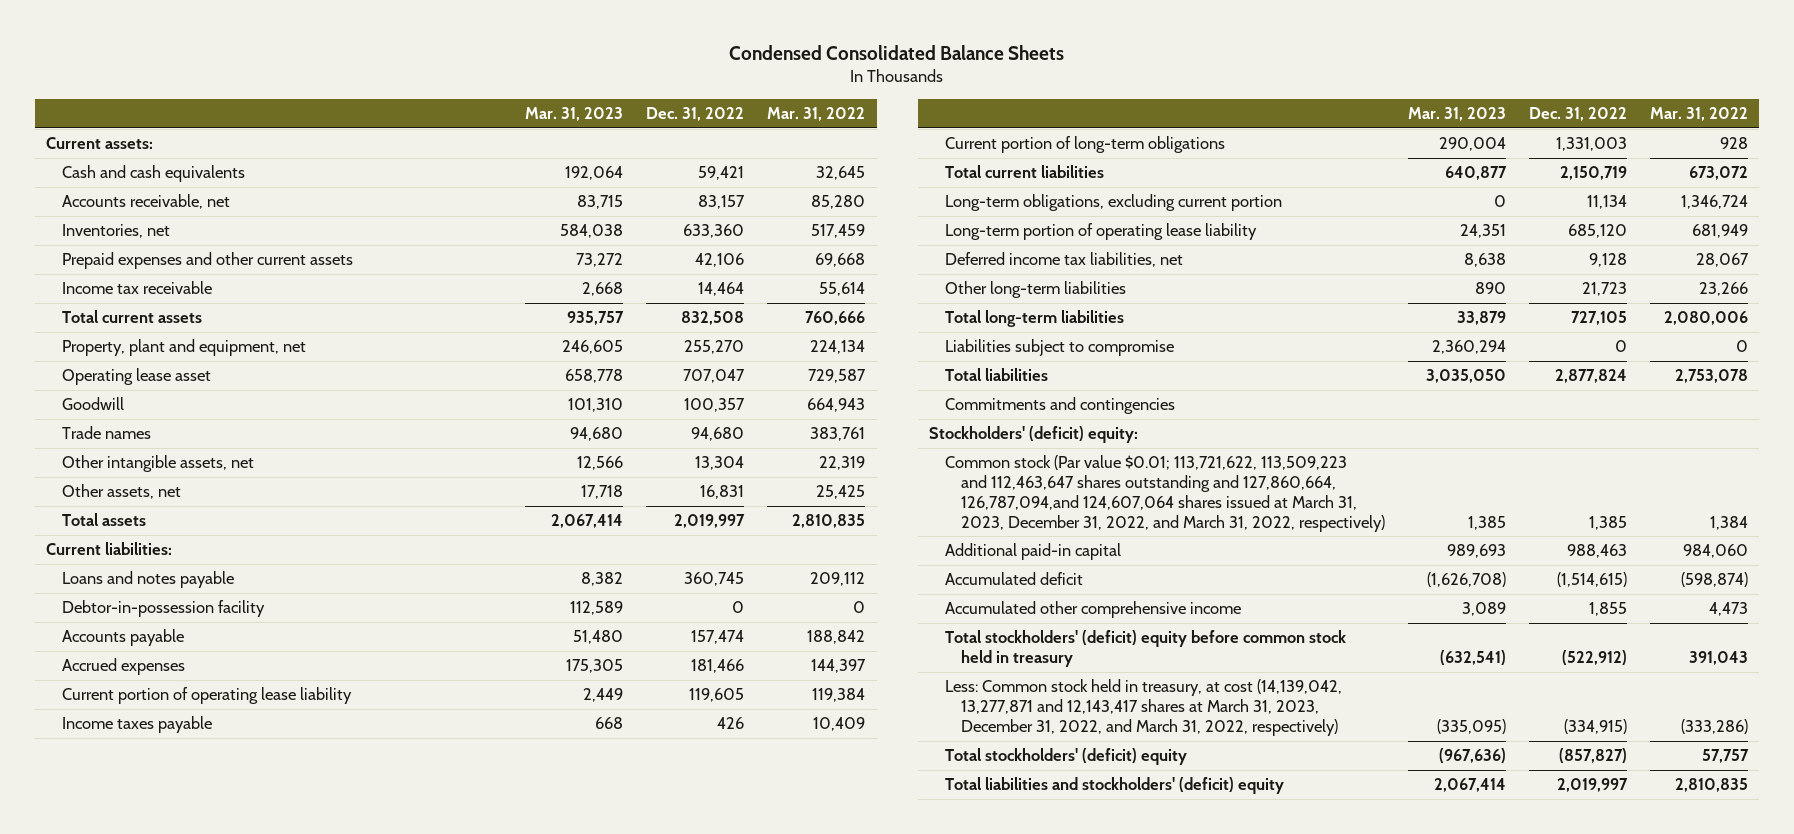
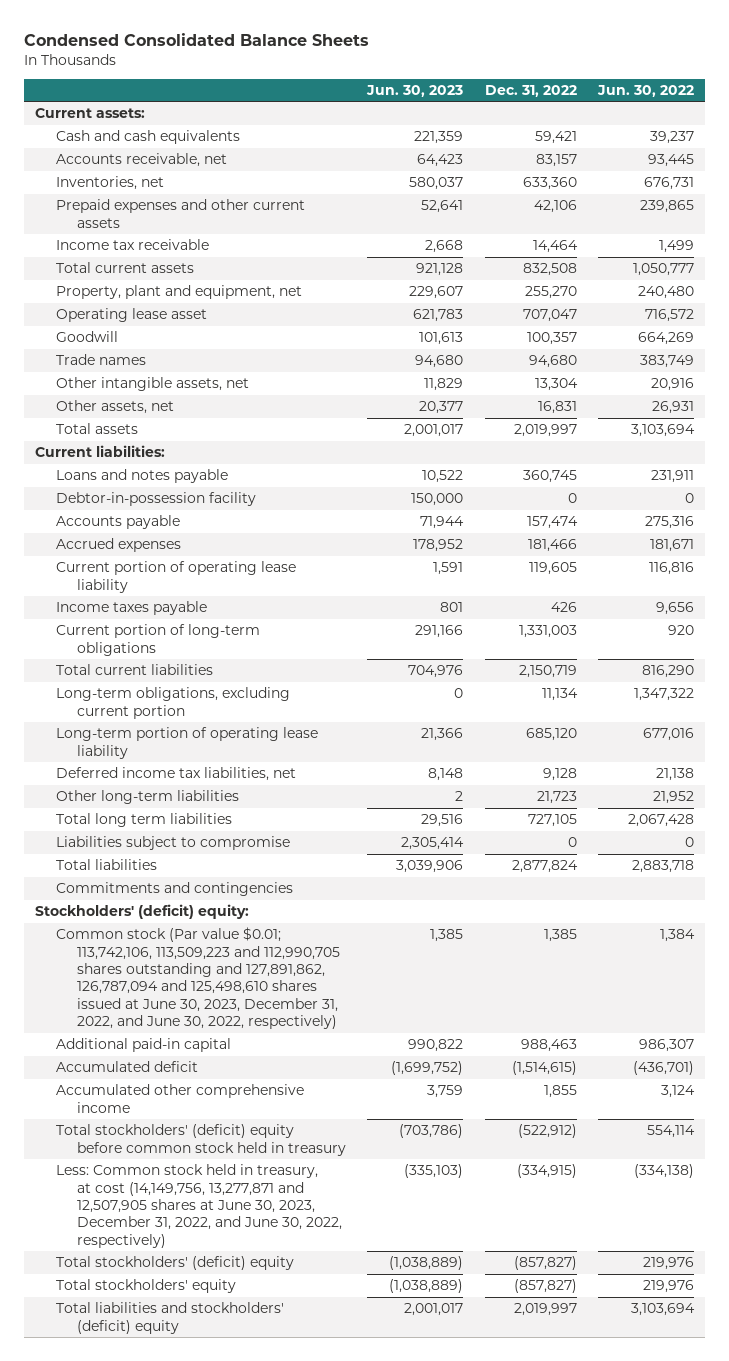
[524,106,623,121] Mar. 31, 2023 -> none
[767,106,866,121] Mar. 31, 2022 -> none
none -> [366,84,464,97] Jun. 30, 2023
none -> [597,84,695,97] Jun. 30, 2022
[944,310,1124,328] Total long-term liabilities -> [55,813,232,828] Total long term liabilities
[944,455,1385,532] Common stock (Par value $0.01; 113,721,622, 113,509,223 and 112,463,647 shares outstanding and 127,860,664, 126,787,094,and 124,607,064 shares issued at March 31, 2023, December 31, 2022, and March 31, 2022, respectively) -> [55,927,340,1030] Common stock (Par value $0.01; 113,742,106, 113,509,223 and 112,990,705 shares outstanding and 127,891,862, 126,787,094 and 125,498,610 shares issued at June 30, 2023, December 31, 2022, and June 30, 2022, respectively)
[944,679,1342,736] Less: Common stock held in treasury, at cost (14,139,042, 13,277,871 and 12,143,417 shares at March 31, 2023, December 31, 2022, and March 31, 2022, respectively) -> [55,1164,342,1248] Less: Common stock held in treasury, at cost (14,149,756, 13,277,871 and 12,507,905 shares at June 30, 2023, December 31, 2022, and June 30, 2022, respectively)
none -> [55,1279,236,1294] Total stockholders' equity

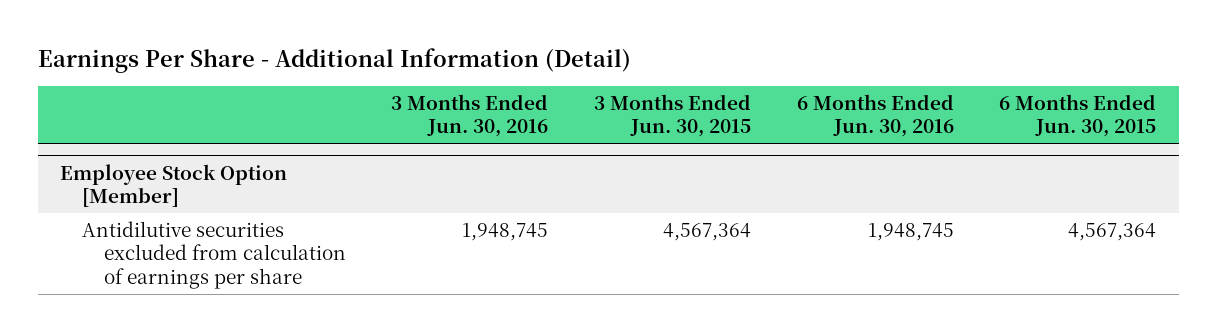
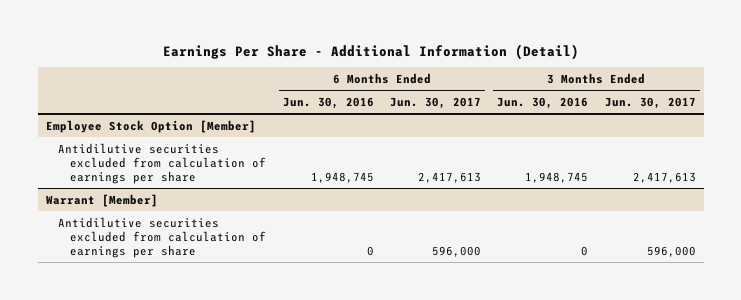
[594,93,752,138] 3 Months Ended Jun. 30, 2015 -> none
[999,93,1157,138] 6 Months Ended Jun. 30, 2015 -> none
none -> [390,96,482,109] Jun. 30, 2017
none -> [604,96,696,109] Jun. 30, 2017
none -> [45,193,158,207] Warrant [Member]
none -> [58,216,267,258] Antidilutive securities excluded from calculation of earnings per share

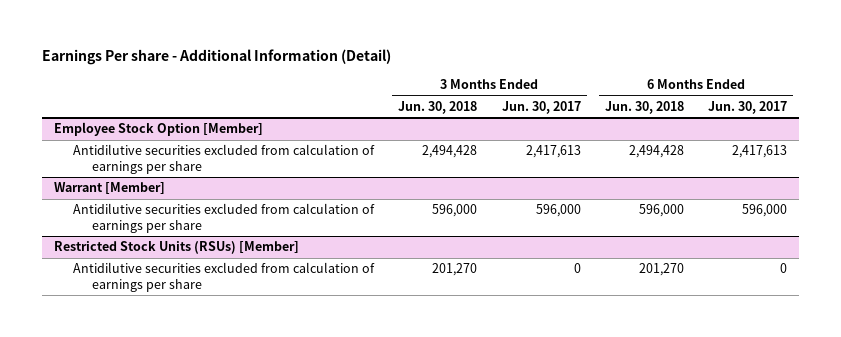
[162,43,579,60] Earnings Per Share - Additional Information (Detail) -> [42,49,392,66] Earnings Per share - Additional Information (Detail)
[282,96,374,109] Jun. 30, 2016 -> none
[497,96,589,109] Jun. 30, 2016 -> none
none -> [398,100,478,114] Jun. 30, 2018
none -> [604,100,684,114] Jun. 30, 2018
none -> [54,241,300,255] Restricted Stock Units (RSUs) [Member]
none -> [73,262,376,292] Antidilutive securities excluded from calculation of earnings per share

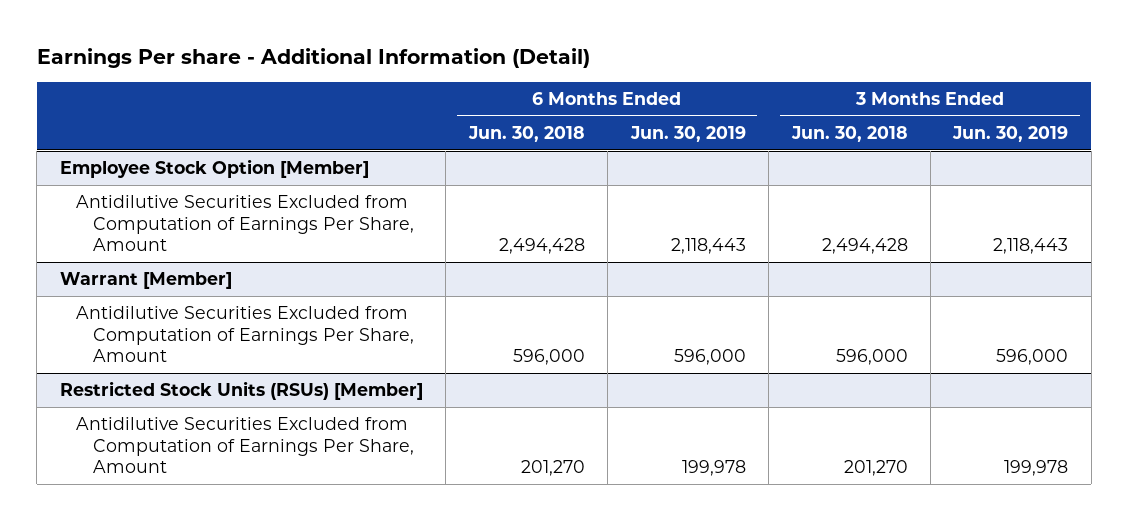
[501,100,581,114] Jun. 30, 2017 -> none
[707,100,787,114] Jun. 30, 2017 -> none
none -> [629,125,746,142] Jun. 30, 2019
none -> [952,125,1069,142] Jun. 30, 2019
[73,144,376,174] Antidilutive securities excluded from calculation of earnings per share -> [76,195,415,252] Antidilutive Securities Excluded from Computation of Earnings Per Share, Amount
[73,203,376,233] Antidilutive securities excluded from calculation of earnings per share -> [76,306,415,363] Antidilutive Securities Excluded from Computation of Earnings Per Share, Amount
[73,262,376,292] Antidilutive securities excluded from calculation of earnings per share -> [76,417,415,474] Antidilutive Securities Excluded from Computation of Earnings Per Share, Amount

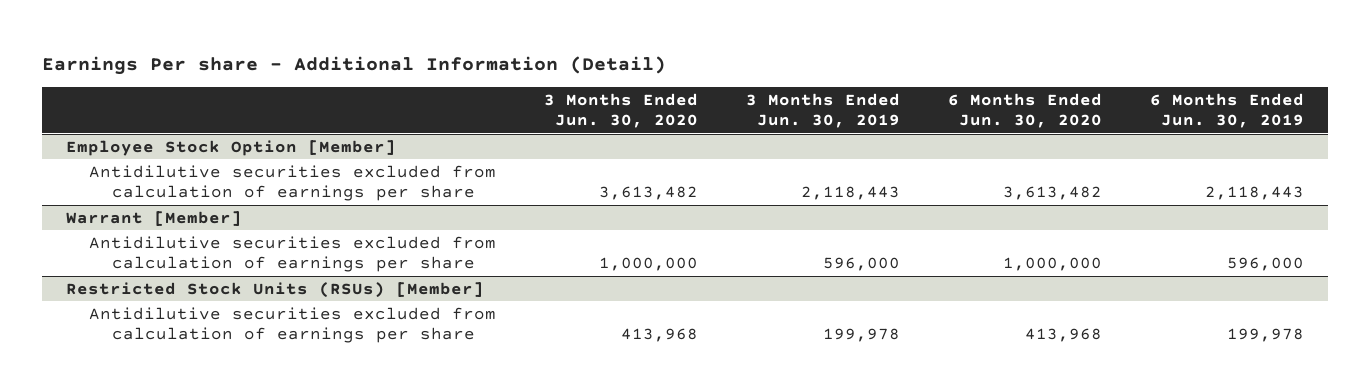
[467,125,585,142] Jun. 30, 2018 -> none
[790,125,908,142] Jun. 30, 2018 -> none
none -> [544,92,699,129] 3 Months Ended Jun. 30, 2020
none -> [948,92,1103,129] 6 Months Ended Jun. 30, 2020
[76,195,415,252] Antidilutive Securities Excluded from Computation of Earnings Per Share, Amount -> [89,164,497,202] Antidilutive securities excluded from calculation of earnings per share
[76,306,415,363] Antidilutive Securities Excluded from Computation of Earnings Per Share, Amount -> [89,235,497,273] Antidilutive securities excluded from calculation of earnings per share
[76,417,415,474] Antidilutive Securities Excluded from Computation of Earnings Per Share, Amount -> [89,306,497,344] Antidilutive securities excluded from calculation of earnings per share

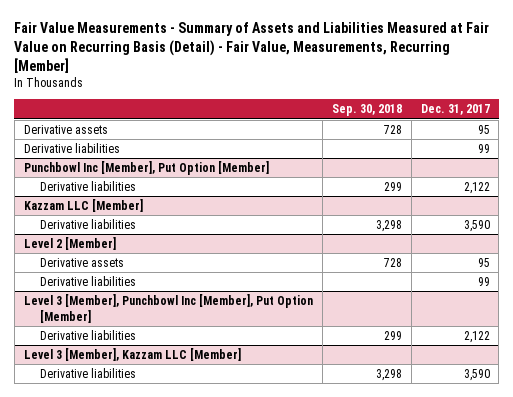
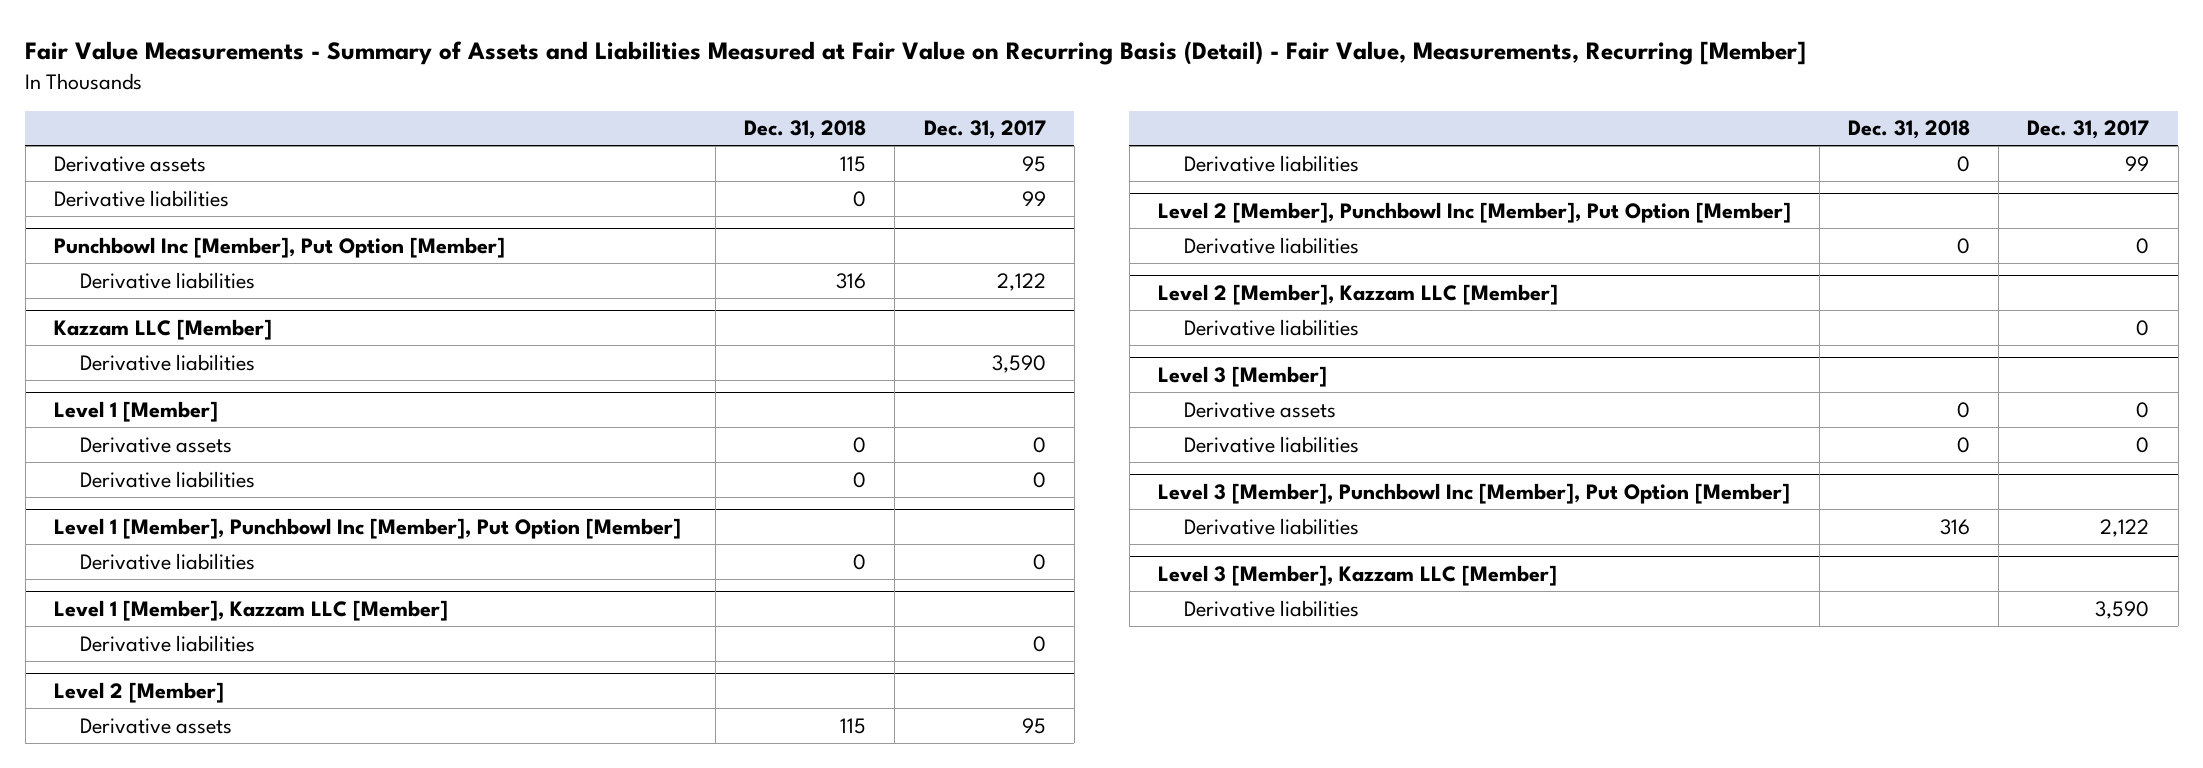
[331,104,402,117] Sep. 30, 2018 -> none
none -> [744,120,867,140] Dec. 31, 2018
none -> [53,401,218,423] Level 1 [Member]
none -> [80,436,233,453] Derivative assets
none -> [80,470,256,488] Derivative liabilities
none -> [53,518,681,540] Level 1 [Member], Punchbowl Inc [Member], Put Option [Member]
none -> [80,552,256,570] Derivative liabilities
none -> [53,600,448,622] Level 1 [Member], Kazzam LLC [Member]
none -> [80,634,256,652] Derivative liabilities
none -> [1157,202,1791,224] Level 2 [Member], Punchbowl Inc [Member], Put Option [Member]
none -> [1183,236,1359,254] Derivative liabilities
none -> [1157,284,1558,306] Level 2 [Member], Kazzam LLC [Member]
none -> [1183,318,1359,336] Derivative liabilities
none -> [1157,366,1327,388] Level 3 [Member]
none -> [1183,401,1336,418] Derivative assets
none -> [1183,435,1359,453] Derivative liabilities

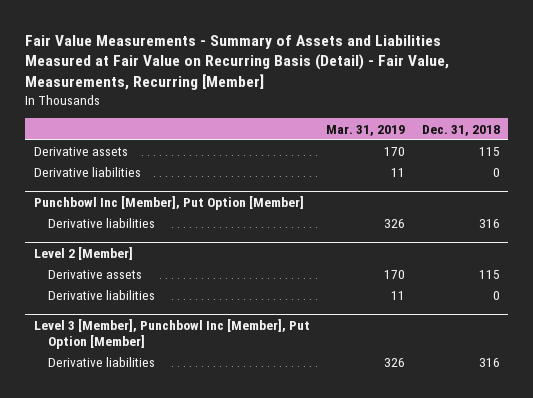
[923,120,1046,140] Dec. 31, 2017 -> none
none -> [326,124,406,136] Mar. 31, 2019
[53,319,272,341] Kazzam LLC [Member] -> none
[80,353,256,371] Derivative liabilities -> none
[53,401,218,423] Level 1 [Member] -> none
[80,436,233,453] Derivative assets -> none
[80,470,256,488] Derivative liabilities -> none
[53,518,681,540] Level 1 [Member], Punchbowl Inc [Member], Put Option [Member] -> none
[80,552,256,570] Derivative liabilities -> none
[53,600,448,622] Level 1 [Member], Kazzam LLC [Member] -> none
[80,634,256,652] Derivative liabilities -> none
[1157,202,1791,224] Level 2 [Member], Punchbowl Inc [Member], Put Option [Member] -> none
[1183,236,1359,254] Derivative liabilities -> none
[1157,284,1558,306] Level 2 [Member], Kazzam LLC [Member] -> none
[1183,318,1359,336] Derivative liabilities -> none
[1157,366,1327,388] Level 3 [Member] -> none
[1183,401,1336,418] Derivative assets -> none
[1183,435,1359,453] Derivative liabilities -> none
[1157,565,1557,587] Level 3 [Member], Kazzam LLC [Member] -> none
[1183,599,1359,617] Derivative liabilities -> none

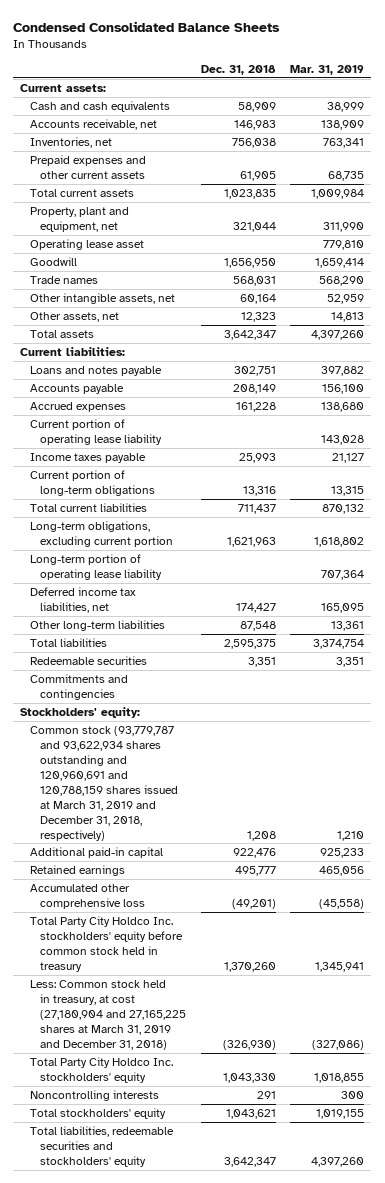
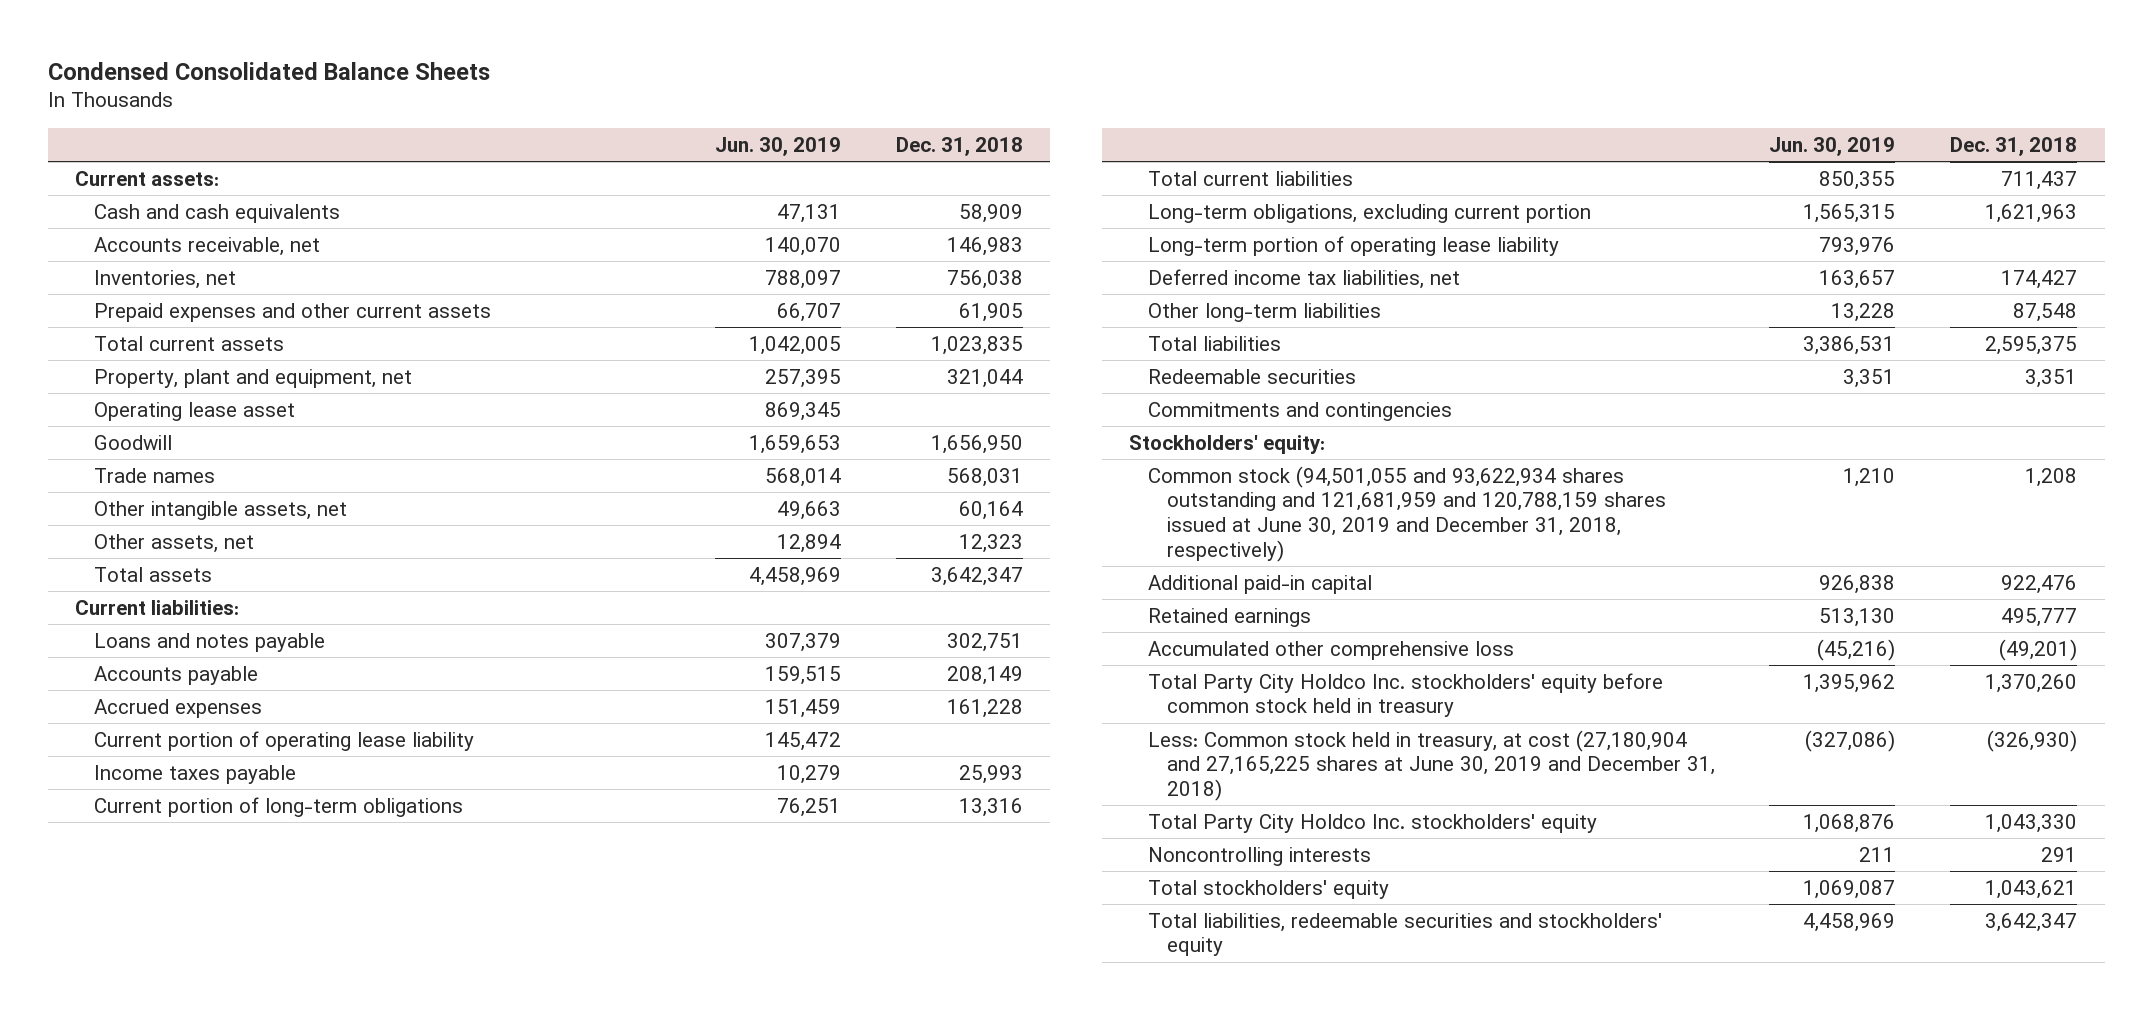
[290,64,365,75] Mar. 31, 2019 -> none
none -> [715,136,842,156] Jun. 30, 2019
[30,725,179,841] Common stock (93,779,787 and 93,622,934 shares outstanding and 120,960,691 and 120,788,159 shares issued at March 31, 2019 and December 31, 2018, respectively) -> [1147,465,1666,562] Common stock (94,501,055 and 93,622,934 shares outstanding and 121,681,959 and 120,788,159 shares issued at June 30, 2019 and December 31, 2018, respectively)
[30,979,187,1050] Less: Common stock held in treasury, at cost (27,180,904 and 27,165,225 shares at March 31, 2019 and December 31, 2018) -> [1147,729,1715,802] Less: Common stock held in treasury, at cost (27,180,904 and 27,165,225 shares at June 30, 2019 and December 31, 2018)

